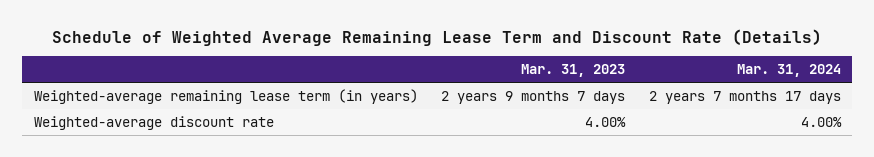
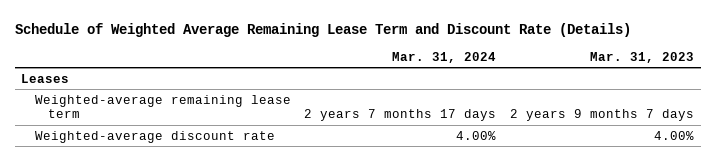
none -> [21,73,70,83] Leases
[33,88,418,104] Weighted-average remaining lease term (in years) -> [34,94,291,119] Weighted-average remaining lease term

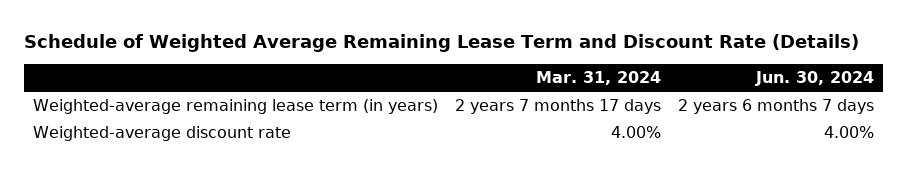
[589,51,694,63] Mar. 31, 2023 -> none
none -> [755,71,875,87] Jun. 30, 2024
[21,73,70,83] Leases -> none
[34,94,291,119] Weighted-average remaining lease term -> [32,99,438,115] Weighted-average remaining lease term (in years)

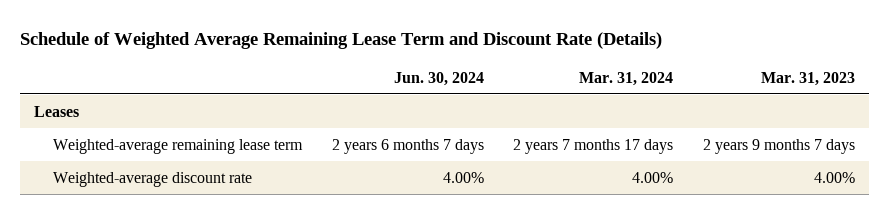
none -> [760,71,855,86] Mar. 31, 2023
none -> [34,105,80,117] Leases
[32,99,438,115] Weighted-average remaining lease term (in years) -> [53,138,304,154] Weighted-average remaining lease term

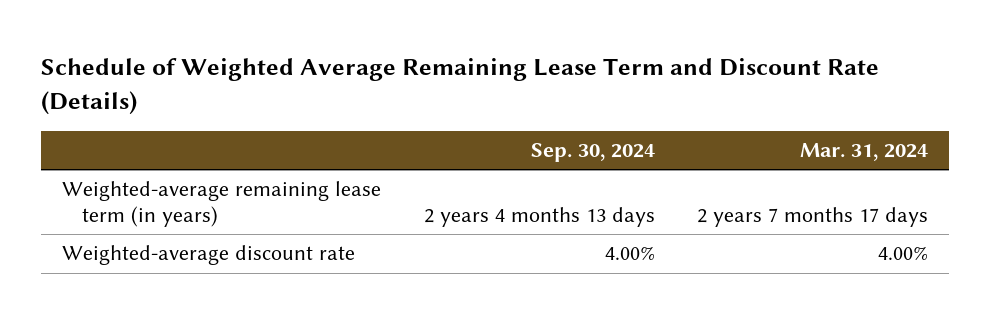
[393,71,484,86] Jun. 30, 2024 -> none
[760,71,855,86] Mar. 31, 2023 -> none
none -> [530,142,655,162] Sep. 30, 2024
[34,105,80,117] Leases -> none
[53,138,304,154] Weighted-average remaining lease term -> [62,181,382,228] Weighted-average remaining lease term (in years)

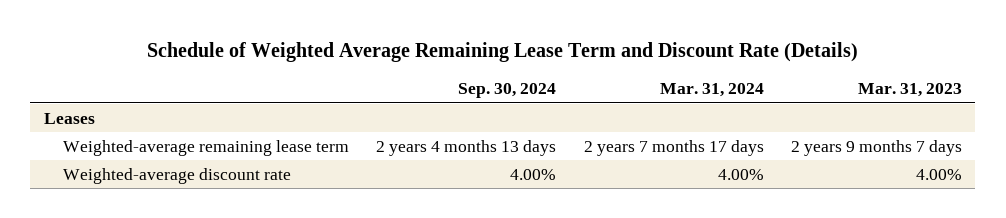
none -> [857,83,962,98] Mar. 31, 2023
none -> [43,112,95,124] Leases
[62,181,382,228] Weighted-average remaining lease term (in years) -> [63,139,350,156] Weighted-average remaining lease term

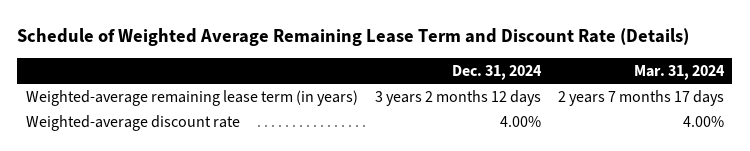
[458,83,557,99] Sep. 30, 2024 -> none
[857,83,962,98] Mar. 31, 2023 -> none
none -> [451,65,542,81] Dec. 31, 2024
[43,112,95,124] Leases -> none
[63,139,350,156] Weighted-average remaining lease term -> [25,89,358,106] Weighted-average remaining lease term (in years)

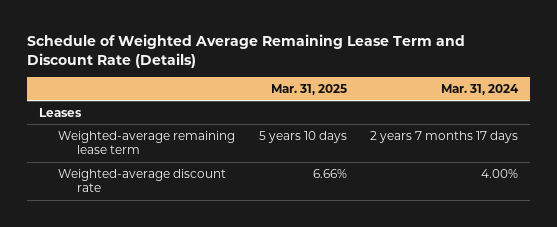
[451,65,542,81] Dec. 31, 2024 -> none
none -> [270,83,347,95] Mar. 31, 2025
none -> [38,107,82,117] Leases
[25,89,358,106] Weighted-average remaining lease term (in years) -> [57,130,235,155] Weighted-average remaining lease term

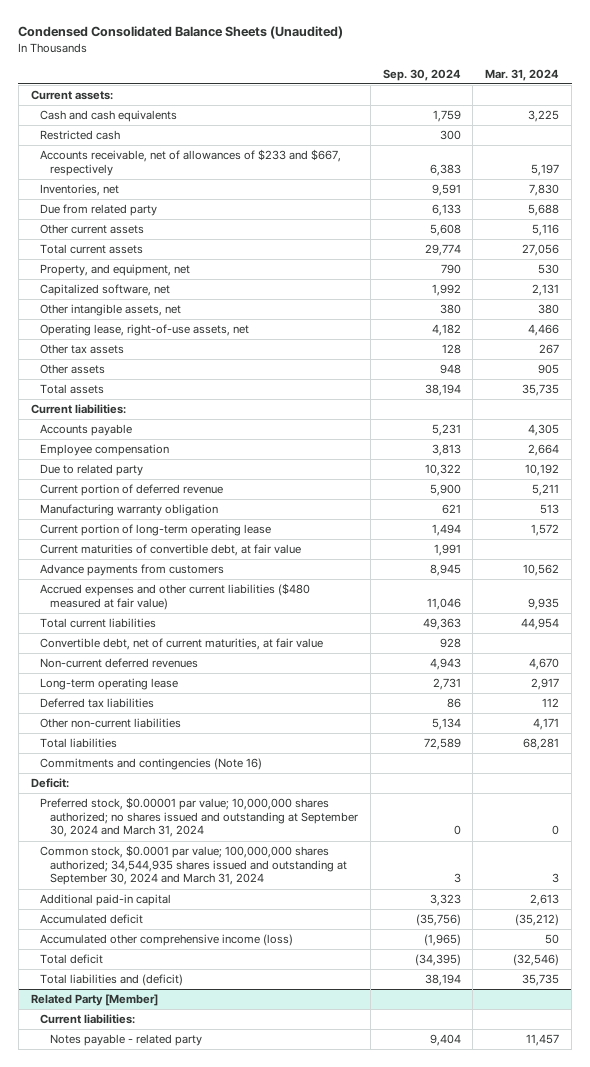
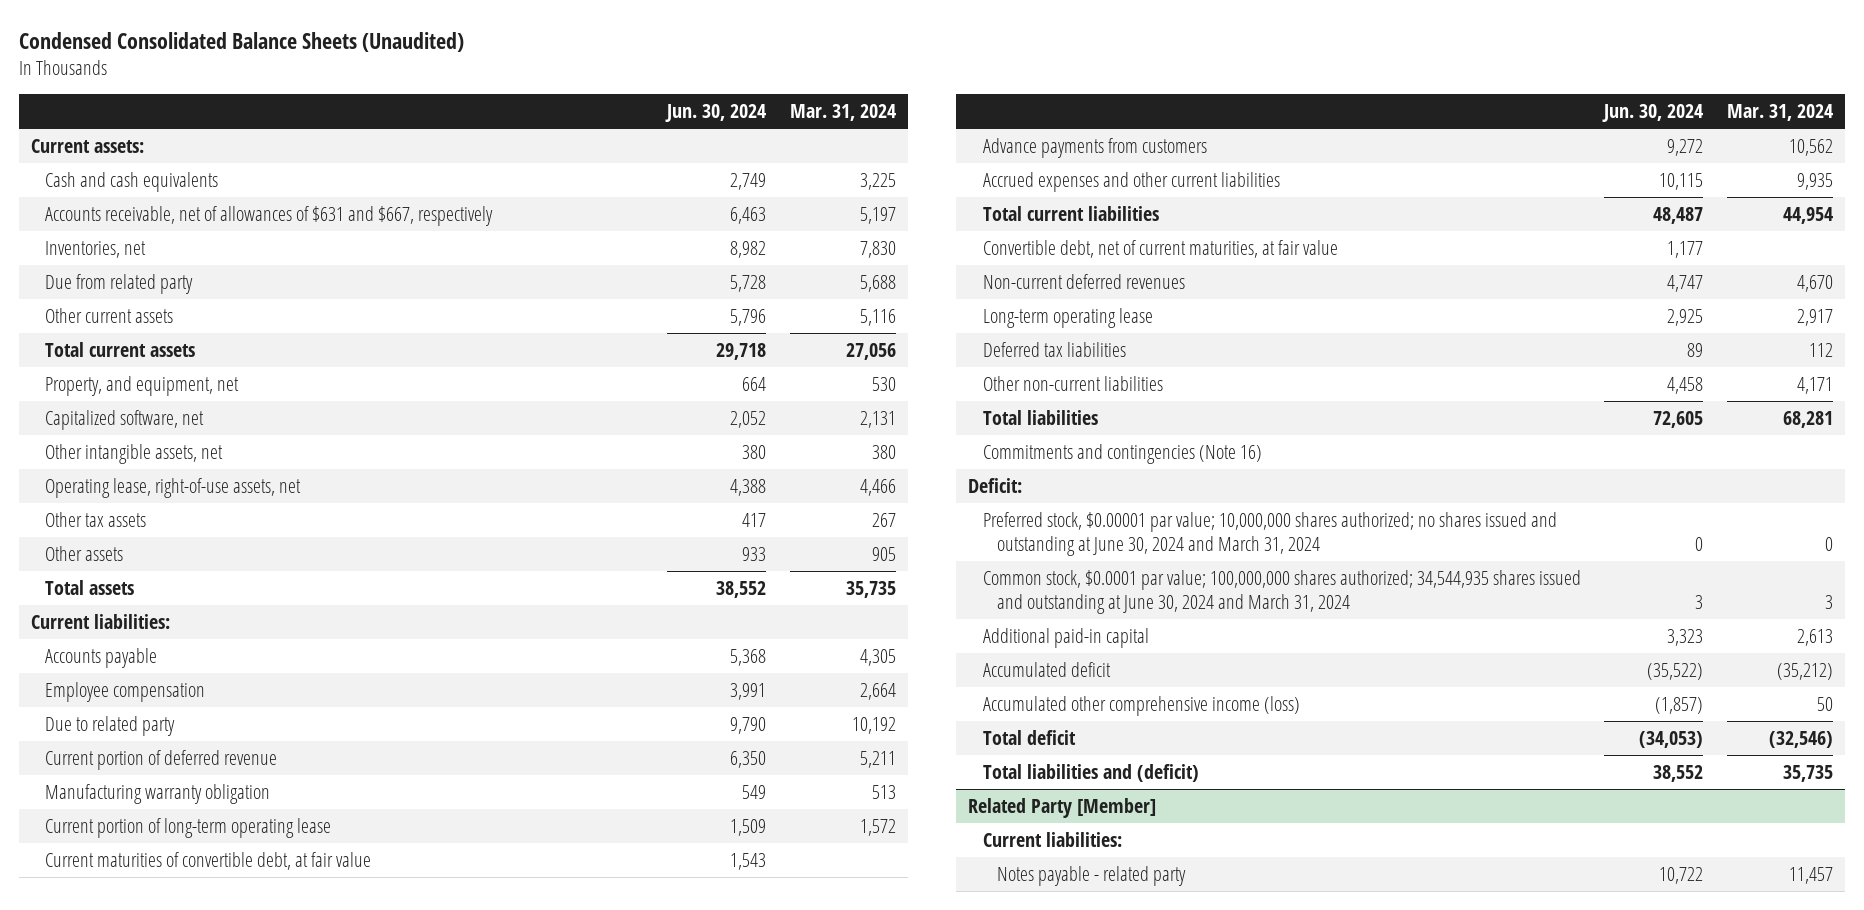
[382,68,461,81] Sep. 30, 2024 -> none
none -> [665,104,767,123] Jun. 30, 2024
[40,130,121,141] Restricted cash -> none
[40,149,342,176] Accounts receivable, net of allowances of $233 and $667, respectively -> [45,205,494,226] Accounts receivable, net of allowances of $631 and $667, respectively
[40,583,311,610] Accrued expenses and other current liabilities ($480 measured at fair value) -> [982,171,1280,192] Accrued expenses and other current liabilities
[40,797,358,838] Preferred stock, $0.00001 par value; 10,000,000 shares authorized; no shares issued and outstanding at September 30, 2024 and March 31, 2024 -> [982,511,1557,557] Preferred stock, $0.00001 par value; 10,000,000 shares authorized; no shares issued and outstanding at June 30, 2024 and March 31, 2024
[40,845,347,886] Common stock, $0.0001 par value; 100,000,000 shares authorized; 34,544,935 shares issued and outstanding at September 30, 2024 and March 31, 2024 -> [982,569,1581,615] Common stock, $0.0001 par value; 100,000,000 shares authorized; 34,544,935 shares issued and outstanding at June 30, 2024 and March 31, 2024

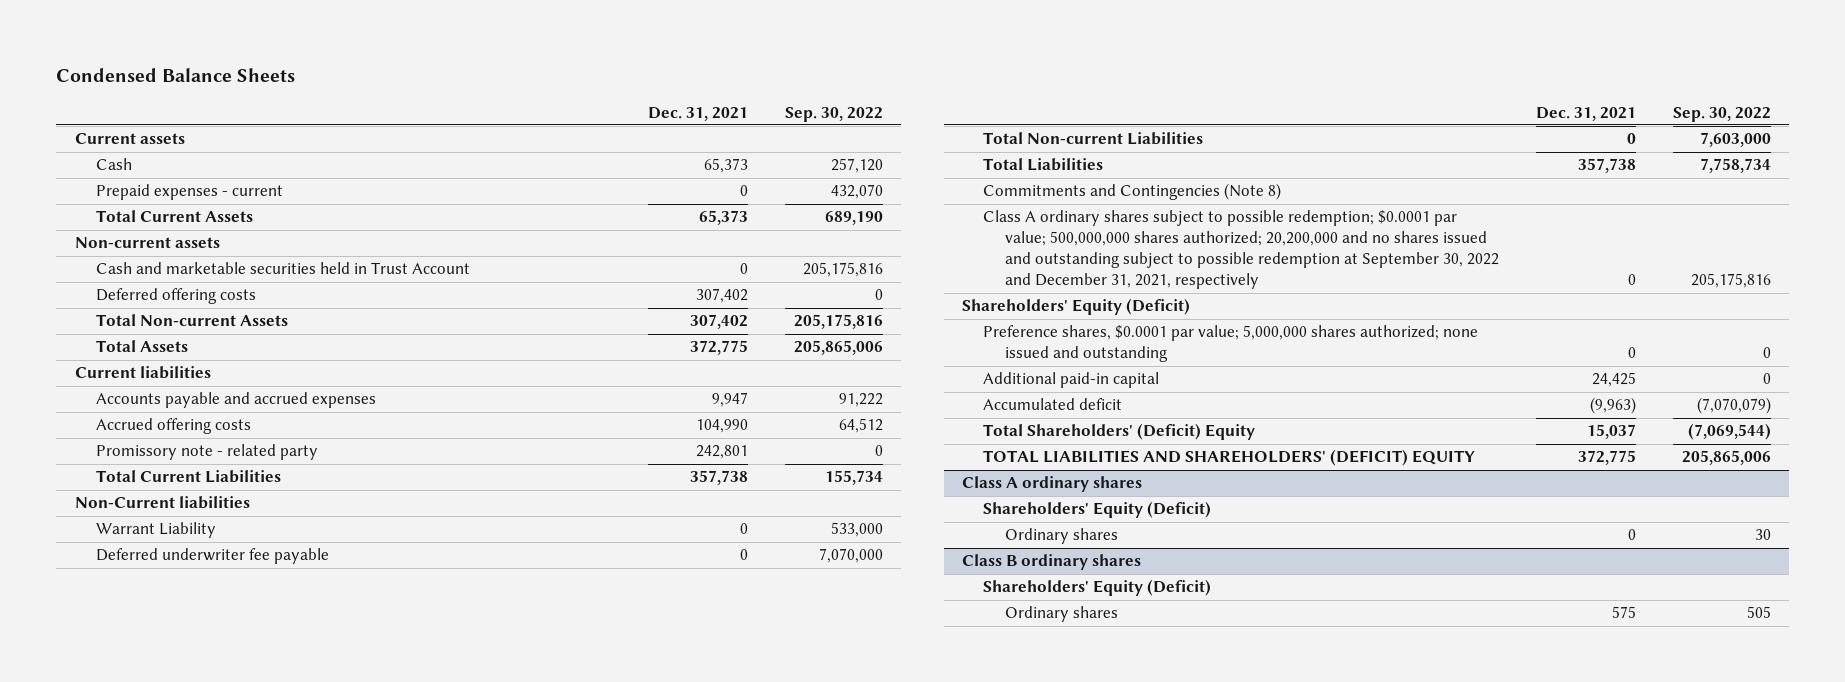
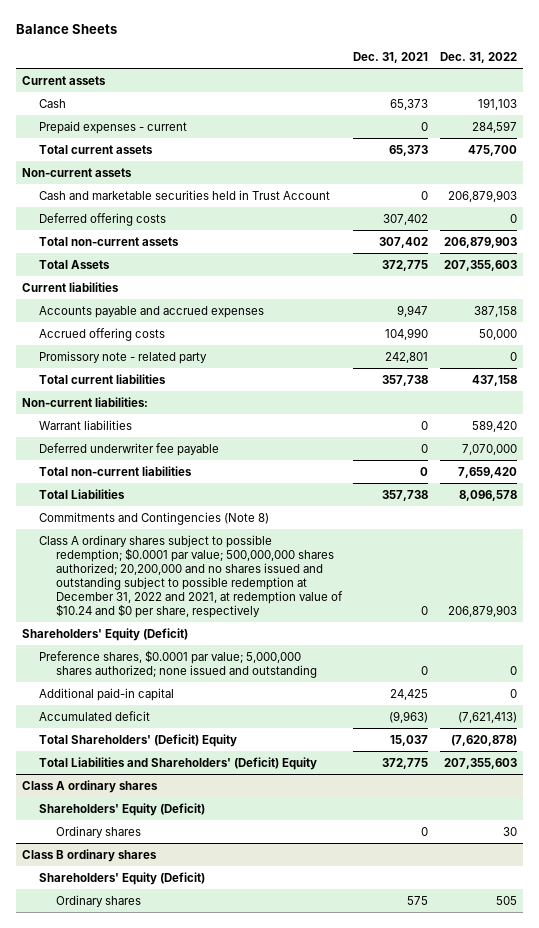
[56,68,296,83] Condensed Balance Sheets -> [15,23,117,34] Balance Sheets
[785,106,884,122] Sep. 30, 2022 -> none
none -> [440,51,518,63] Dec. 31, 2022
[95,210,253,223] Total Current Assets -> [38,144,153,154] Total current assets
[95,314,288,327] Total Non-current Assets -> [38,236,179,246] Total non-current assets
[95,470,281,484] Total Current Liabilities -> [38,373,166,384] Total current liabilities
[74,496,250,510] Non-Current liabilities -> [21,396,148,407] Non-current liabilities:
[95,522,216,539] Warrant Liability -> [38,419,132,430] Warrant liabilities
[983,132,1204,146] Total Non-current Liabilities -> [38,465,192,476] Total non-current liabilities
[983,210,1499,290] Class A ordinary shares subject to possible redemption; $0.0001 par value; 500,000,000 shares authorized; 20,200,000 and no shares issued and outstanding subject to possible redemption at September 30, 2022 and December 31, 2021, respectively -> [38,534,343,618] Class A ordinary shares subject to possible redemption; $0.0001 par value; 500,000,000 shares authorized; 20,200,000 and no shares issued and outstanding subject to possible redemption at December 31, 2022 and 2021, at redemption value of $10.24 and $0 per share, respectively
[983,449,1476,467] TOTAL LIABILITIES AND SHAREHOLDERS' (DEFICIT) EQUITY -> [38,756,317,770] Total Liabilities and Shareholders' (Deficit) Equity

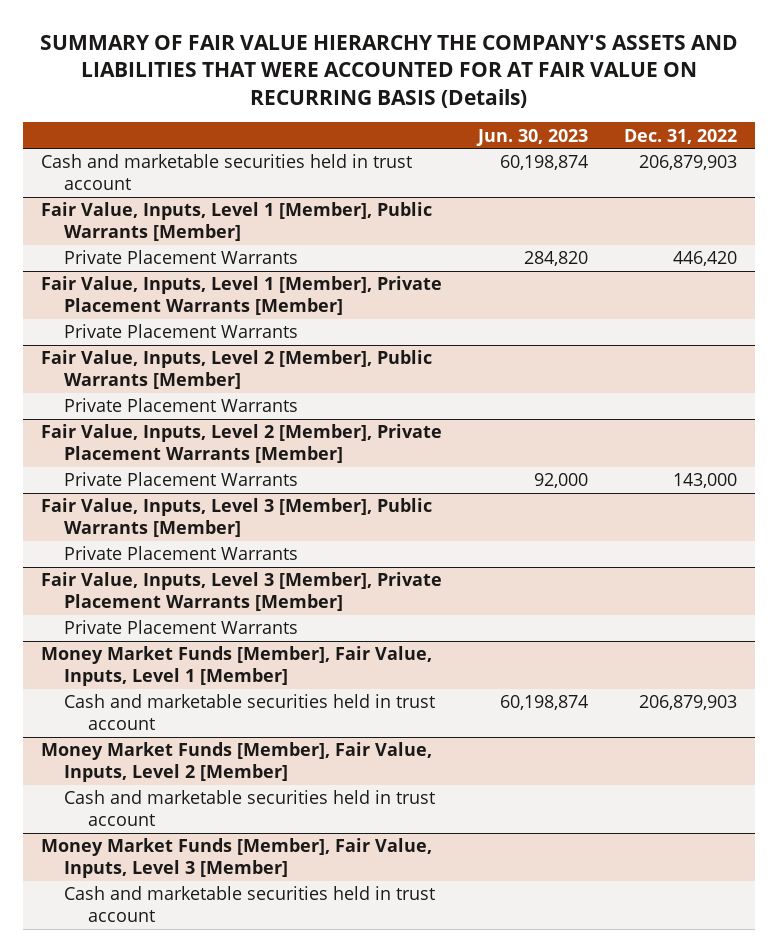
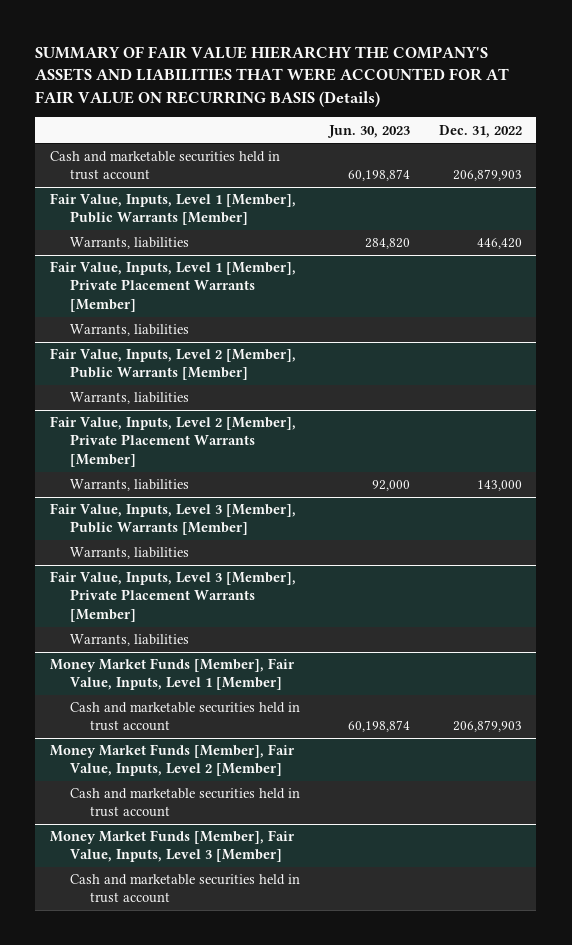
[64,250,299,265] Private Placement Warrants -> [70,237,190,250] Warrants, liabilities
[64,324,299,339] Private Placement Warrants -> [70,324,190,337] Warrants, liabilities
[64,398,299,413] Private Placement Warrants -> [70,392,190,405] Warrants, liabilities
[64,472,299,487] Private Placement Warrants -> [70,479,190,492] Warrants, liabilities
[64,546,299,561] Private Placement Warrants -> [70,547,190,560] Warrants, liabilities
[64,620,299,635] Private Placement Warrants -> [70,634,190,647] Warrants, liabilities

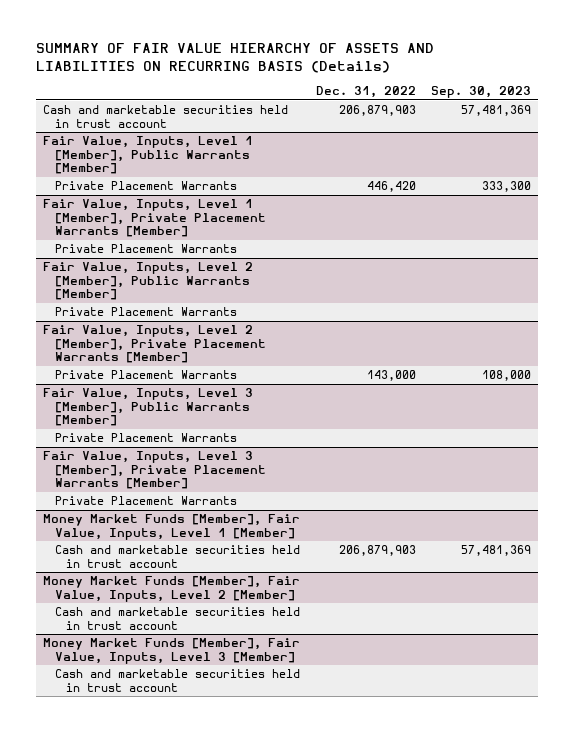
[35,45,510,107] SUMMARY OF FAIR VALUE HIERARCHY THE COMPANY'S ASSETS AND LIABILITIES THAT WERE ACCOUNTED FOR AT FAIR VALUE ON RECURRING BASIS (Details) -> [35,43,434,73] SUMMARY OF FAIR VALUE HIERARCHY OF ASSETS AND LIABILITIES ON RECURRING BASIS (Details)
[326,124,410,138] Jun. 30, 2023 -> none
none -> [430,86,531,99] Sep. 30, 2023
[70,237,190,250] Warrants, liabilities -> [54,181,237,191] Private Placement Warrants
[70,324,190,337] Warrants, liabilities -> [54,244,237,254] Private Placement Warrants
[70,392,190,405] Warrants, liabilities -> [54,307,237,317] Private Placement Warrants
[70,479,190,492] Warrants, liabilities -> [54,370,237,380] Private Placement Warrants
[70,547,190,560] Warrants, liabilities -> [54,433,237,443] Private Placement Warrants
[70,634,190,647] Warrants, liabilities -> [54,496,237,506] Private Placement Warrants

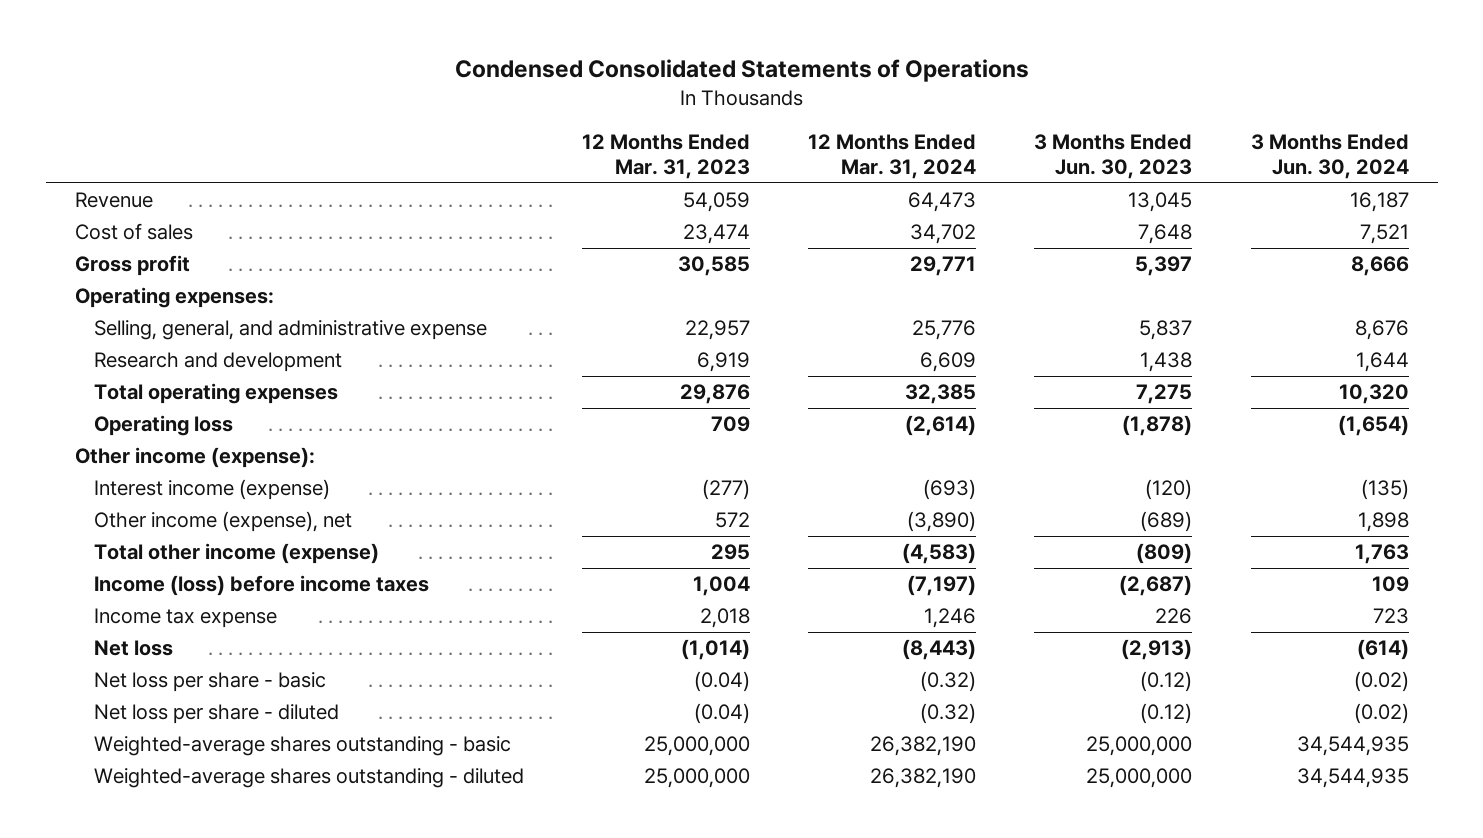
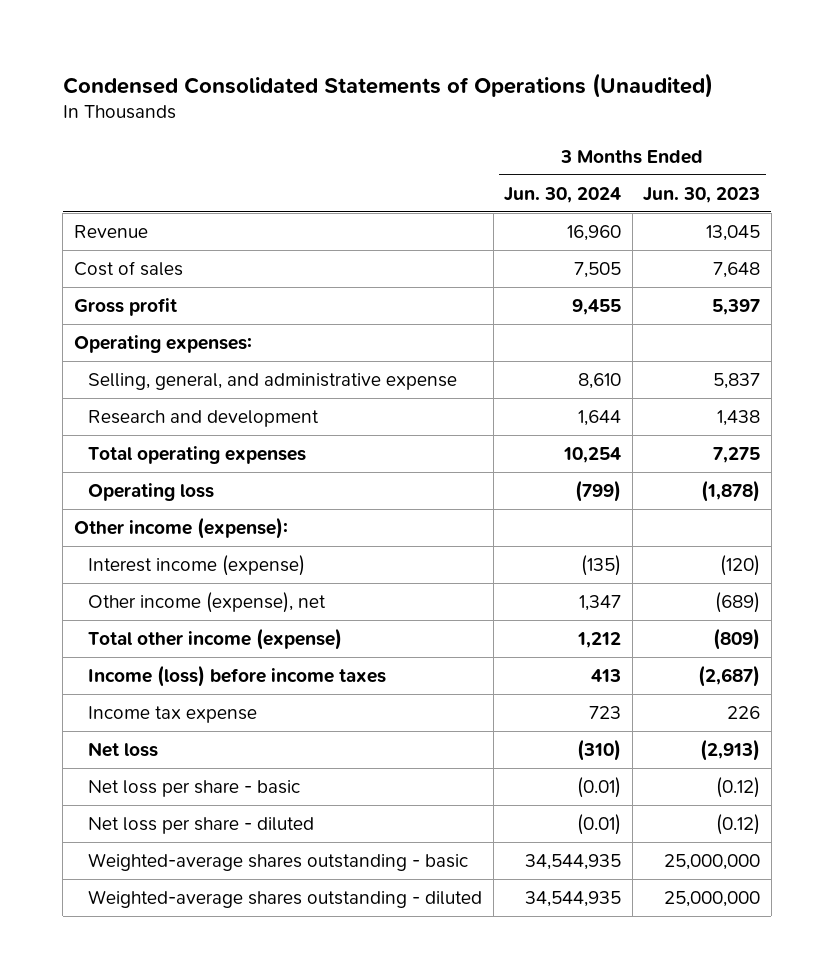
[454,59,1029,83] Condensed Consolidated Statements of Operations -> [62,72,713,98] Condensed Consolidated Statements of Operations (Unaudited)
[581,134,750,180] 12 Months Ended Mar. 31, 2023 -> none
[808,134,977,180] 12 Months Ended Mar. 31, 2024 -> none
[1349,192,1409,213] 16,187 -> [567,225,622,242] 16,960
[1359,224,1409,245] 7,521 -> [574,262,622,279] 7,505
[1350,256,1409,277] 8,666 -> [572,299,622,316] 9,455
[1354,320,1409,341] 8,676 -> [578,373,622,390] 8,610
[1338,384,1409,405] 10,320 -> [563,447,622,464] 10,254
[1337,415,1409,437] (1,654) -> [575,480,622,503] (799)
[1357,512,1409,533] 1,898 -> [579,595,622,612] 1,347
[1354,544,1409,565] 1,763 -> [577,632,622,649] 1,212
[1371,576,1409,593] 109 -> [591,669,622,683] 413
[1356,639,1409,661] (614) -> [577,739,622,762] (310)
[1353,671,1409,693] (0.02) -> [577,777,622,799] (0.01)
[1353,703,1409,725] (0.02) -> [577,814,622,836] (0.01)

